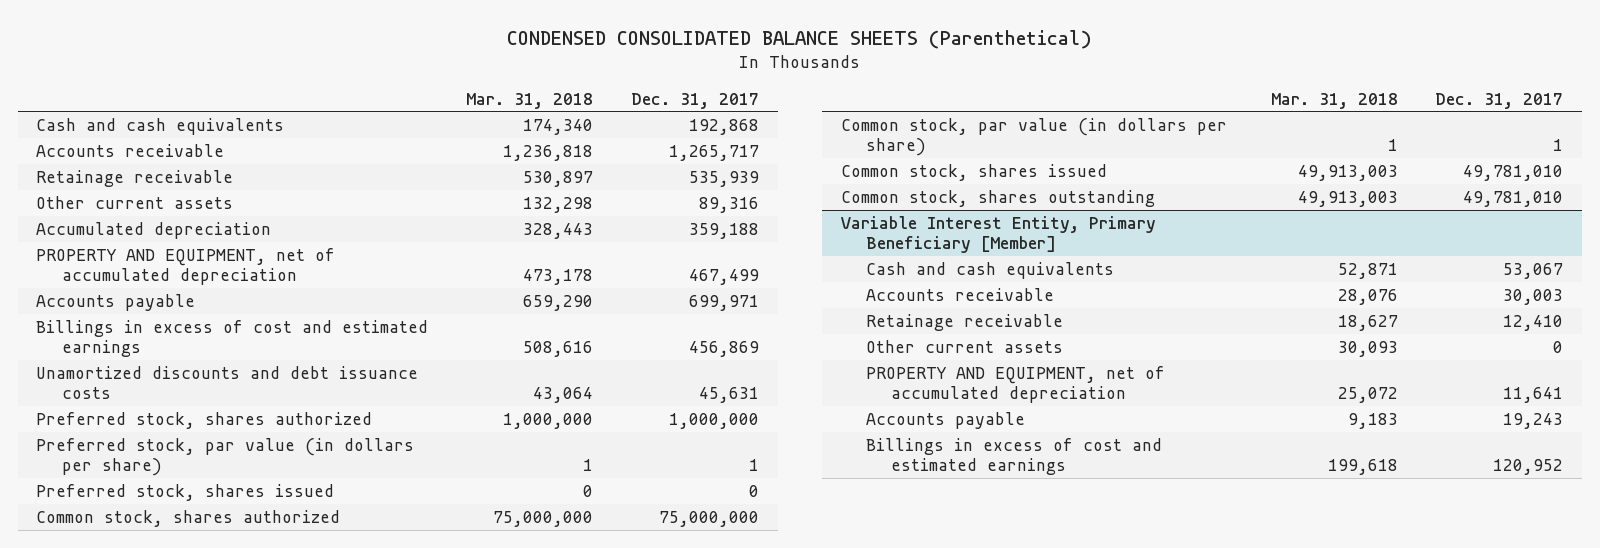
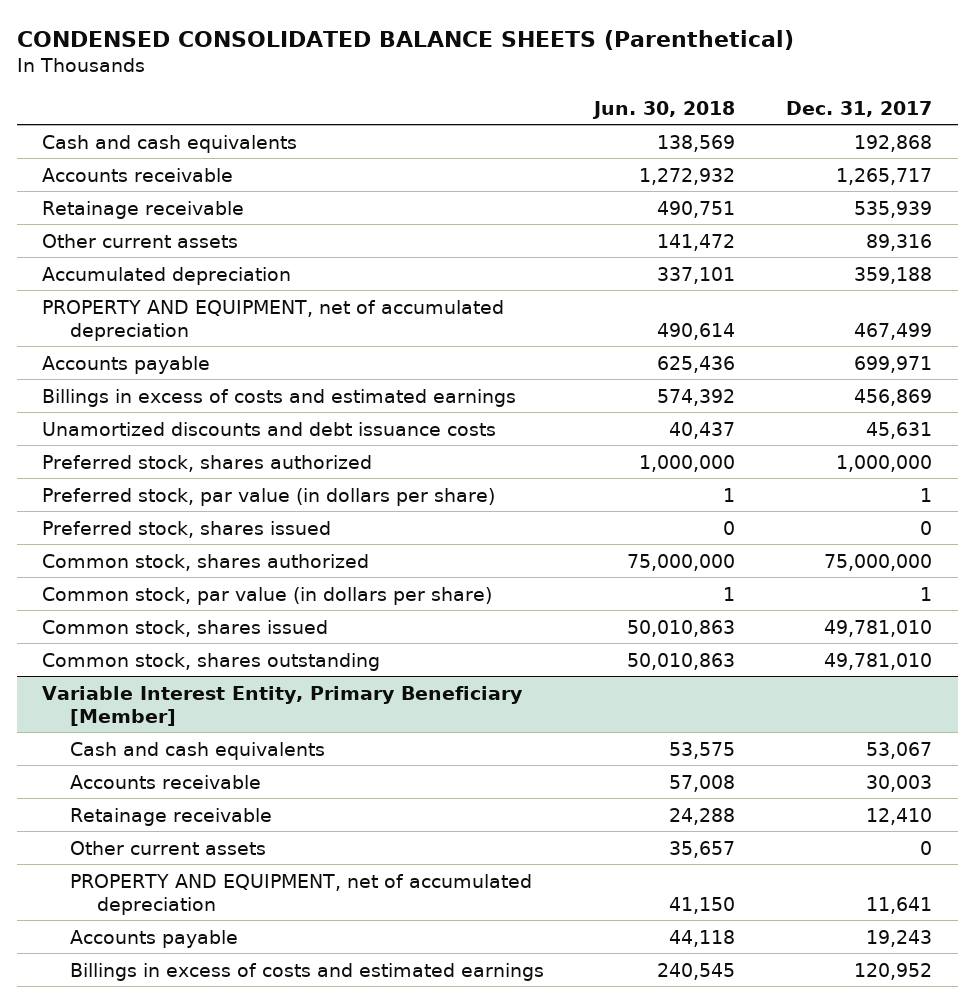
[466,92,594,109] Mar. 31, 2018 -> none
none -> [592,100,736,119] Jun. 30, 2018
[36,319,429,358] Billings in excess of cost and estimated earnings -> [42,388,517,407] Billings in excess of costs and estimated earnings
[865,437,1162,476] Billings in excess of cost and estimated earnings -> [69,962,544,981] Billings in excess of costs and estimated earnings

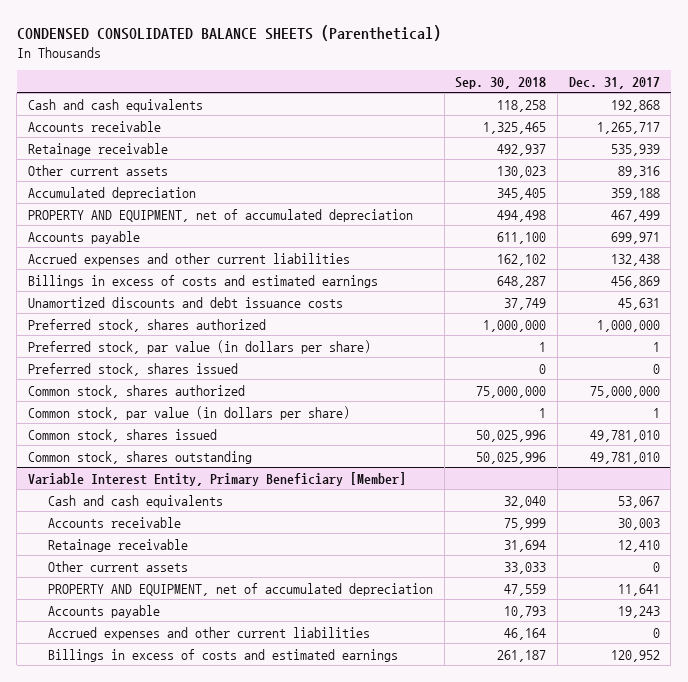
[592,100,736,119] Jun. 30, 2018 -> none
none -> [455,76,547,89] Sep. 30, 2018
none -> [28,252,351,266] Accrued expenses and other current liabilities
none -> [48,626,371,640] Accrued expenses and other current liabilities

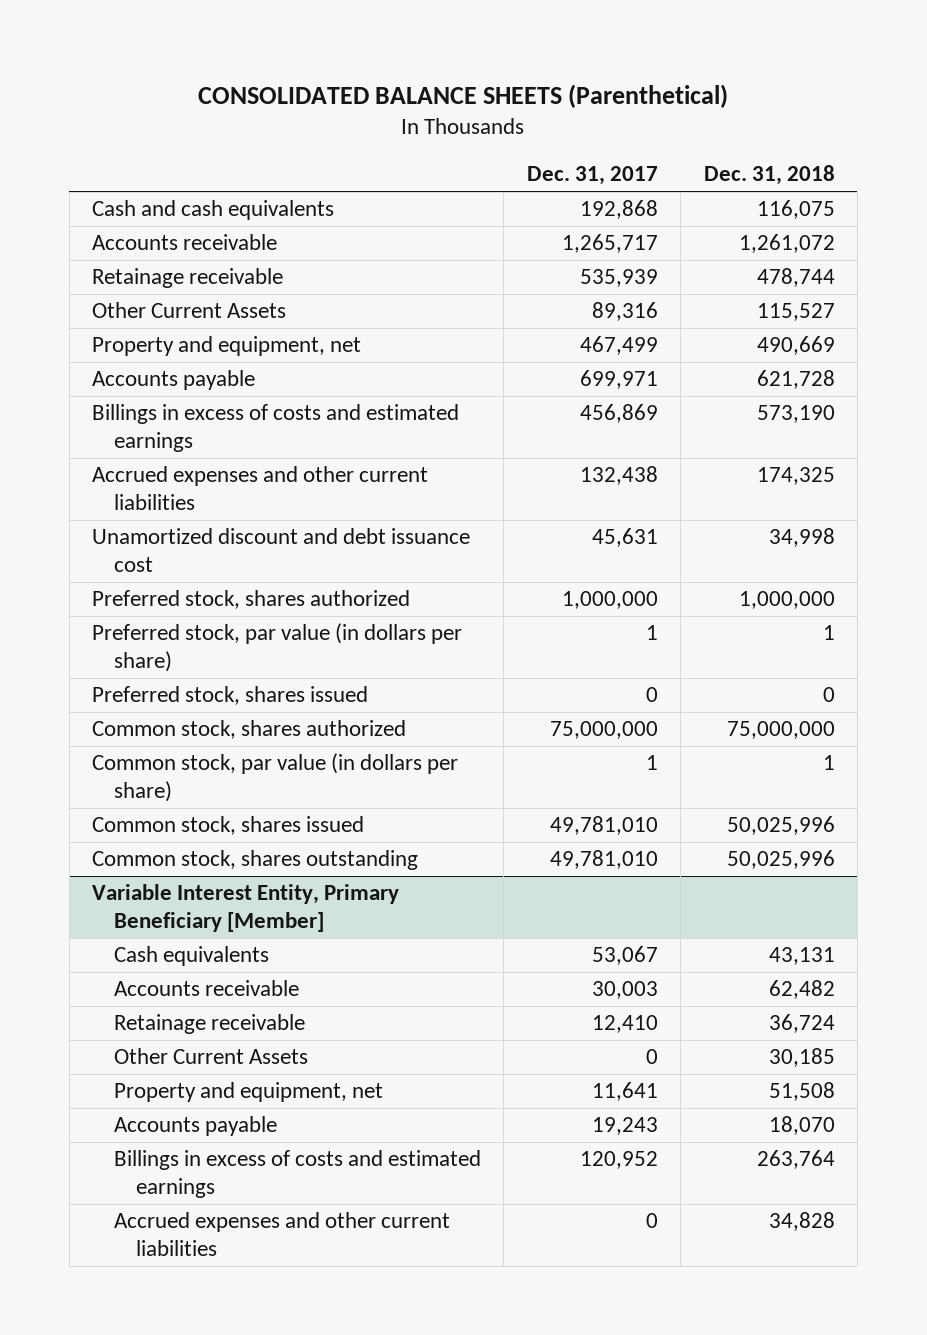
[16,25,441,42] CONDENSED CONSOLIDATED BALANCE SHEETS (Parenthetical) -> [198,84,729,109] CONSOLIDATED BALANCE SHEETS (Parenthetical)
[455,76,547,89] Sep. 30, 2018 -> none
none -> [703,165,835,186] Dec. 31, 2018
[28,186,197,200] Accumulated depreciation -> none
[28,164,169,176] Other current assets -> [92,302,287,319] Other Current Assets
[28,208,414,222] PROPERTY AND EQUIPMENT, net of accumulated depreciation -> [92,336,362,357] Property and equipment, net
[28,252,351,266] Accrued expenses and other current liabilities -> [92,466,429,510] Accrued expenses and other current liabilities
[28,296,344,308] Unamortized discounts and debt issuance costs -> [92,528,471,572] Unamortized discount and debt issuance cost
[48,494,224,508] Cash and cash equivalents -> [113,946,269,967] Cash equivalents
[48,560,189,572] Other current assets -> [113,1048,308,1065] Other Current Assets
[48,582,434,596] PROPERTY AND EQUIPMENT, net of accumulated depreciation -> [113,1082,383,1103] Property and equipment, net
[48,626,371,640] Accrued expenses and other current liabilities -> [113,1212,450,1256] Accrued expenses and other current liabilities

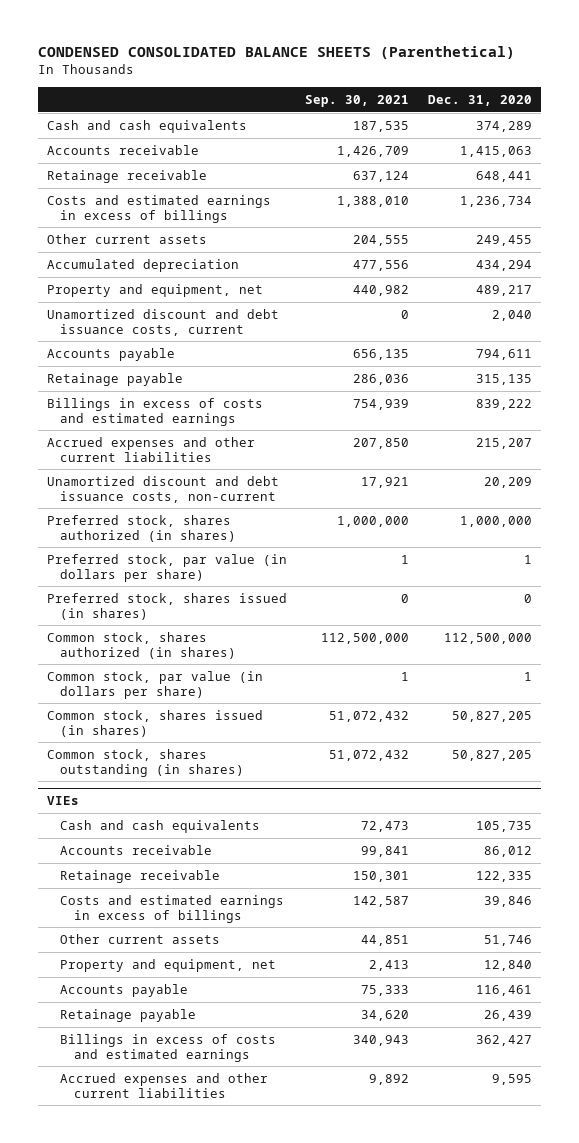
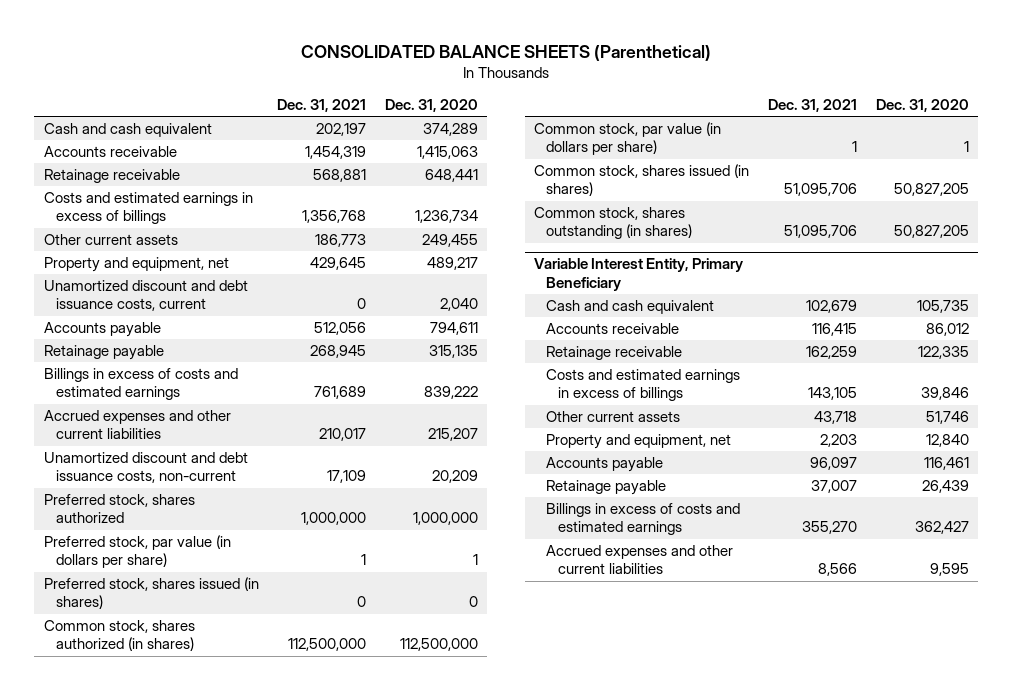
[37,46,515,60] CONDENSED CONSOLIDATED BALANCE SHEETS (Parenthetical) -> [301,44,712,61] CONSOLIDATED BALANCE SHEETS (Parenthetical)
[305,94,410,107] Sep. 30, 2021 -> none
none -> [277,99,367,113] Dec. 31, 2021
[46,119,247,133] Cash and cash equivalents -> [43,123,212,138] Cash and cash equivalent
[46,258,239,272] Accumulated depreciation -> none
[46,514,237,542] Preferred stock, shares authorized (in shares) -> [43,494,195,524] Preferred stock, shares authorized
[46,796,79,806] VIEs -> [534,258,744,291] Variable Interest Entity, Primary Beneficiary
[60,819,261,833] Cash and cash equivalents -> [546,300,715,315] Cash and cash equivalent

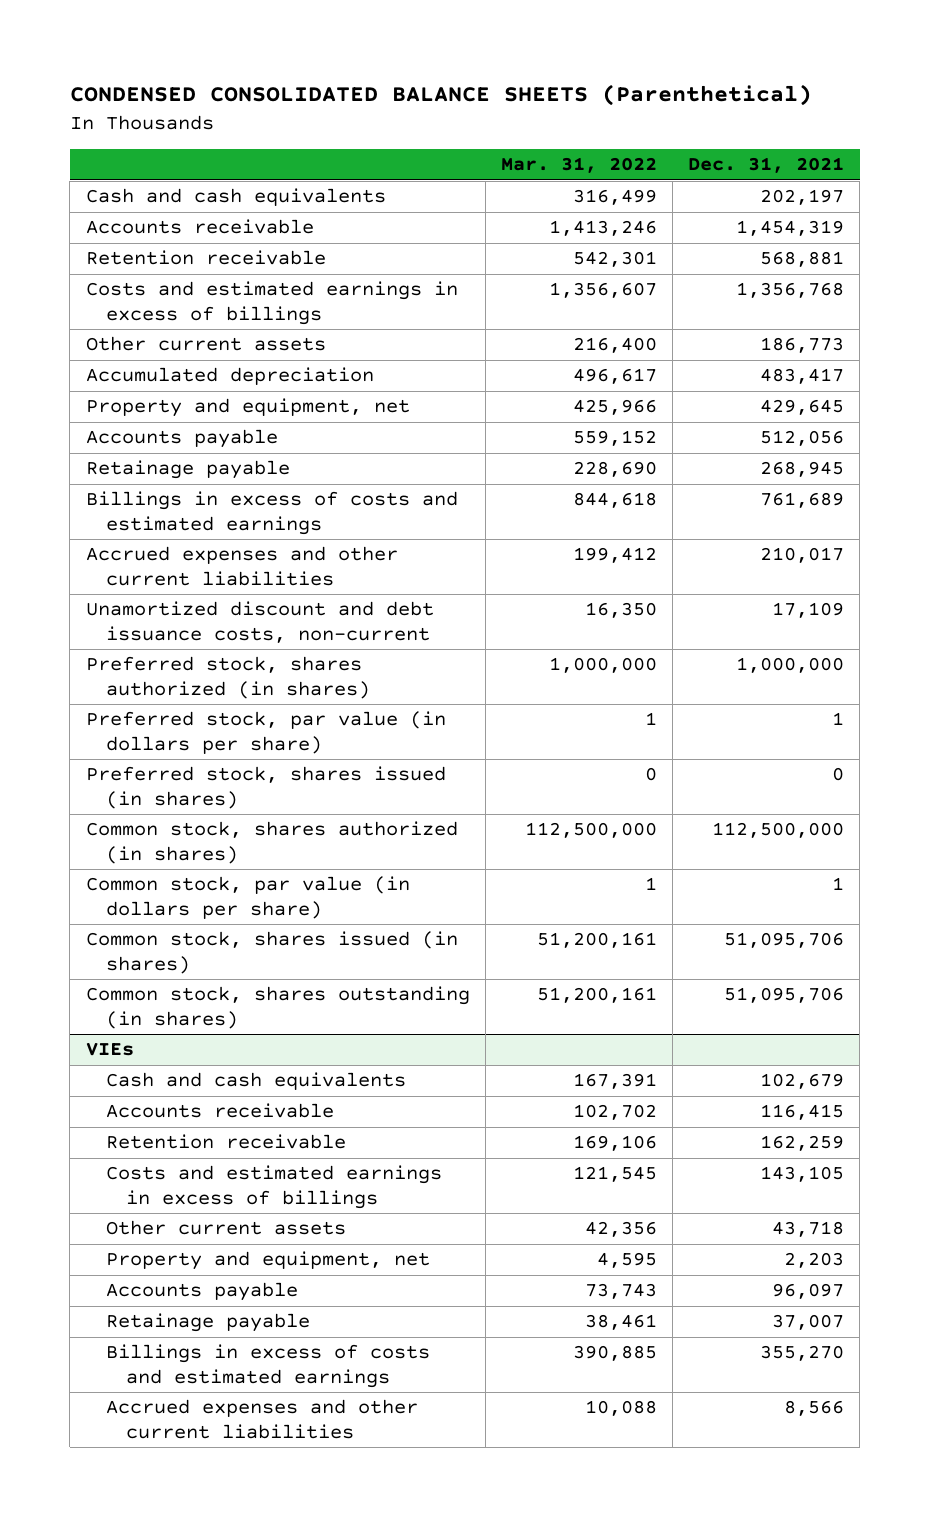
[301,44,712,61] CONSOLIDATED BALANCE SHEETS (Parenthetical) -> [69,84,812,107] CONDENSED CONSOLIDATED BALANCE SHEETS (Parenthetical)
[385,99,479,113] Dec. 31, 2020 -> none
none -> [500,157,657,174] Mar. 31, 2022
[43,123,212,138] Cash and cash equivalent -> [85,188,386,207] Cash and cash equivalents
[43,169,180,184] Retainage receivable -> [85,250,326,266] Retention receivable
none -> [85,367,374,386] Accumulated depreciation
[43,280,248,312] Unamortized discount and debt issuance costs, current -> none
[43,494,195,524] Preferred stock, shares authorized -> [85,656,370,699] Preferred stock, shares authorized (in shares)
[534,258,744,291] Variable Interest Entity, Primary Beneficiary -> [85,1042,134,1057] VIEs
[546,300,715,315] Cash and cash equivalent -> [105,1072,406,1091] Cash and cash equivalents
[546,346,683,361] Retainage receivable -> [105,1134,346,1150] Retention receivable

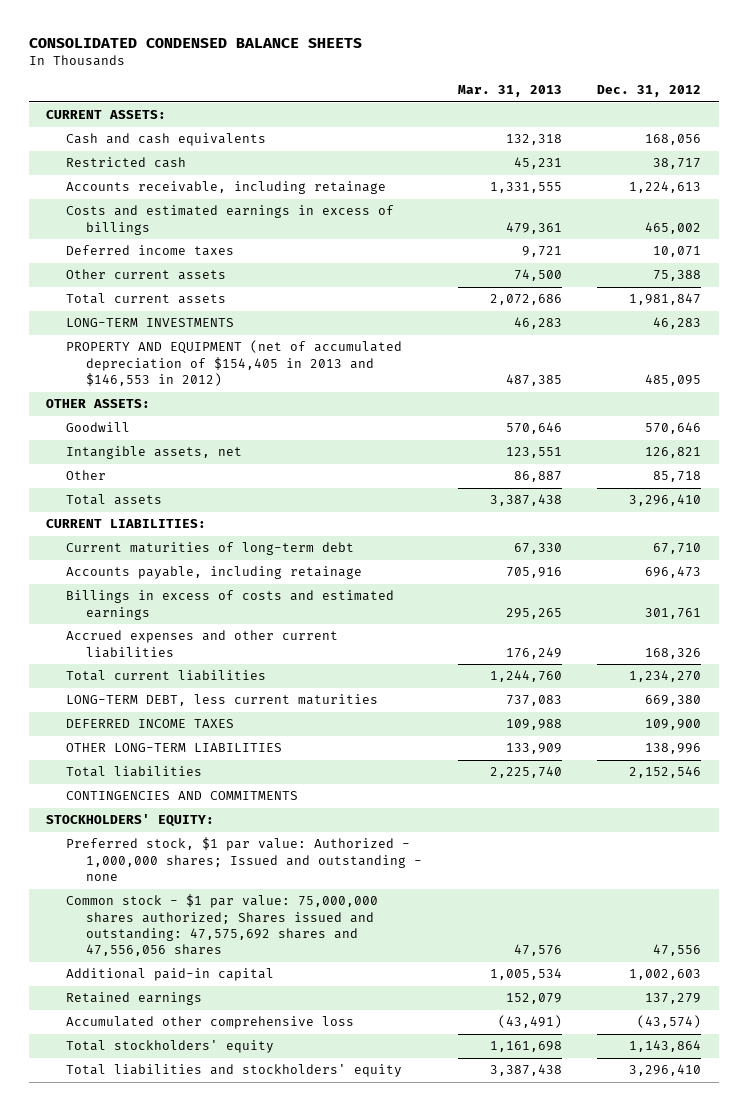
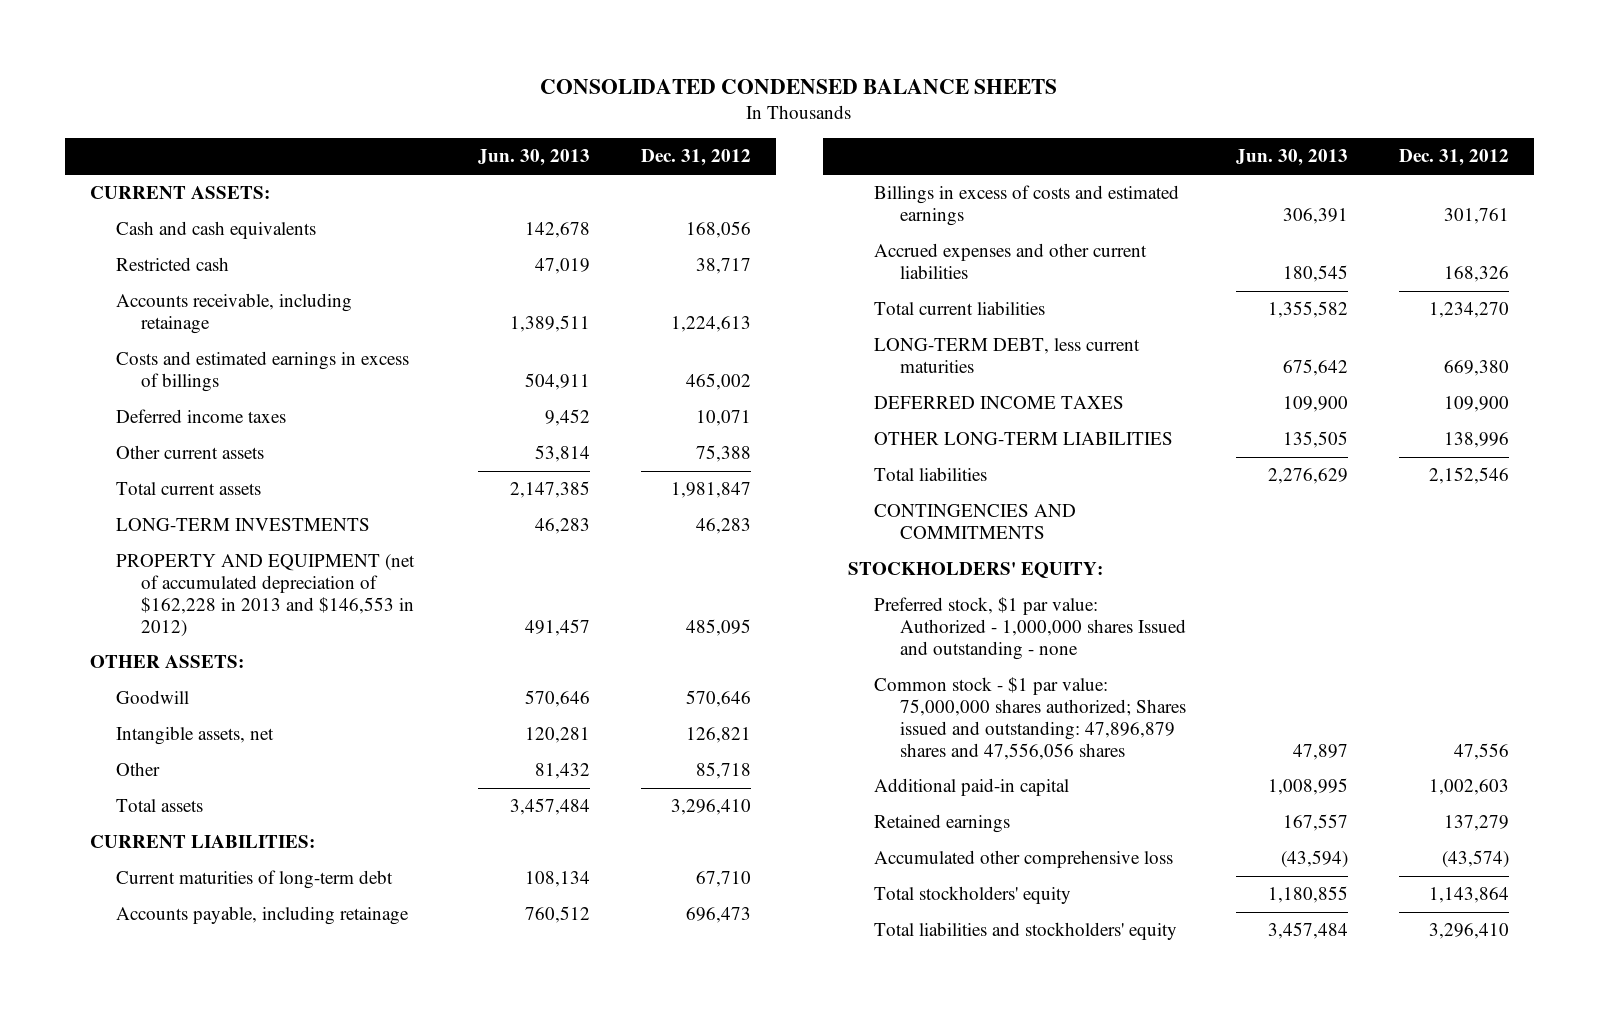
[457,85,562,98] Mar. 31, 2013 -> none
none -> [477,149,590,167] Jun. 30, 2013
[66,340,403,386] PROPERTY AND EQUIPMENT (net of accumulated depreciation of $154,405 in 2013 and $146,553 in 2012) -> [115,554,415,637] PROPERTY AND EQUIPMENT (net of accumulated depreciation of $162,228 in 2013 and $146,553 in 2012)
[66,837,422,881] Preferred stock, $1 par value: Authorized - 1,000,000 shares; Issued and outstanding - none -> [873,597,1186,660] Preferred stock, $1 par value: Authorized - 1,000,000 shares Issued and outstanding - none
[66,894,379,957] Common stock - $1 par value: 75,000,000 shares authorized; Shares issued and outstanding: 47,575,692 shares and 47,556,056 shares -> [873,677,1186,760] Common stock - $1 par value: 75,000,000 shares authorized; Shares issued and outstanding: 47,896,879 shares and 47,556,056 shares

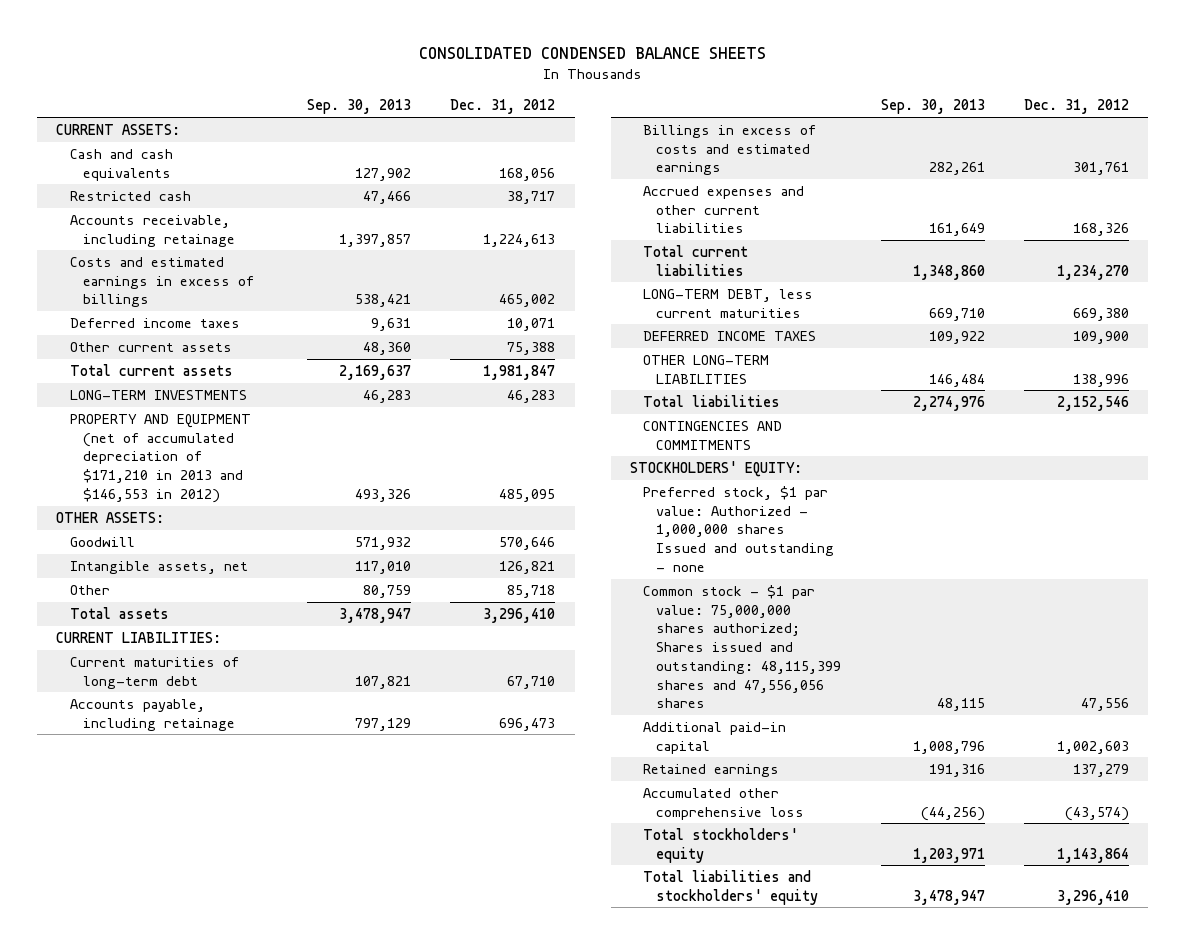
[477,149,590,167] Jun. 30, 2013 -> none
none -> [306,99,411,115] Sep. 30, 2013
[115,554,415,637] PROPERTY AND EQUIPMENT (net of accumulated depreciation of $162,228 in 2013 and $146,553 in 2012) -> [69,413,251,503] PROPERTY AND EQUIPMENT (net of accumulated depreciation of $171,210 in 2013 and $146,553 in 2012)
[873,677,1186,760] Common stock - $1 par value: 75,000,000 shares authorized; Shares issued and outstanding: 47,896,879 shares and 47,556,056 shares -> [643,584,842,709] Common stock - $1 par value: 75,000,000 shares authorized; Shares issued and outstanding: 48,115,399 shares and 47,556,056 shares

